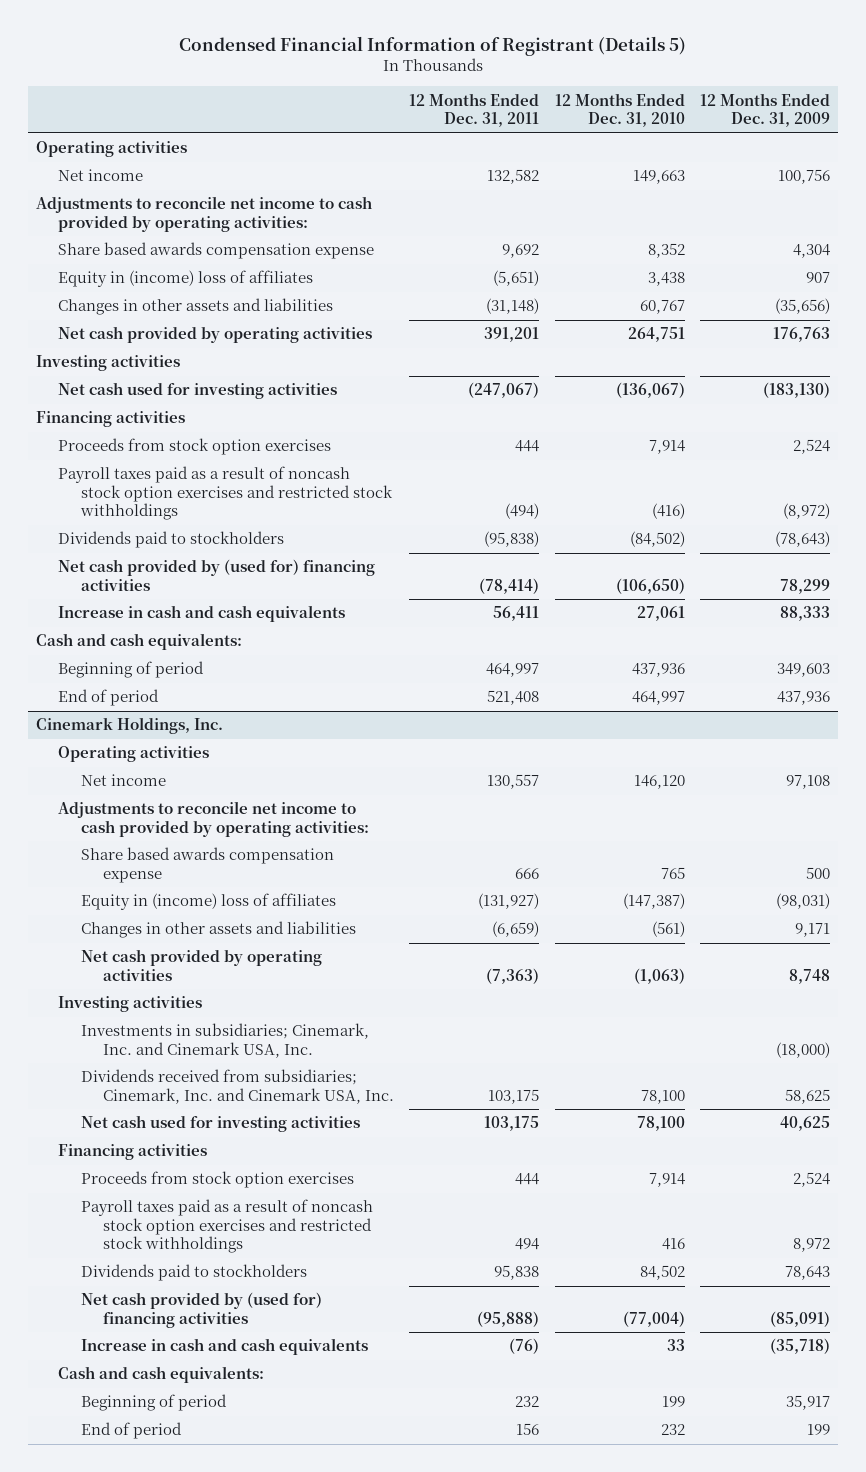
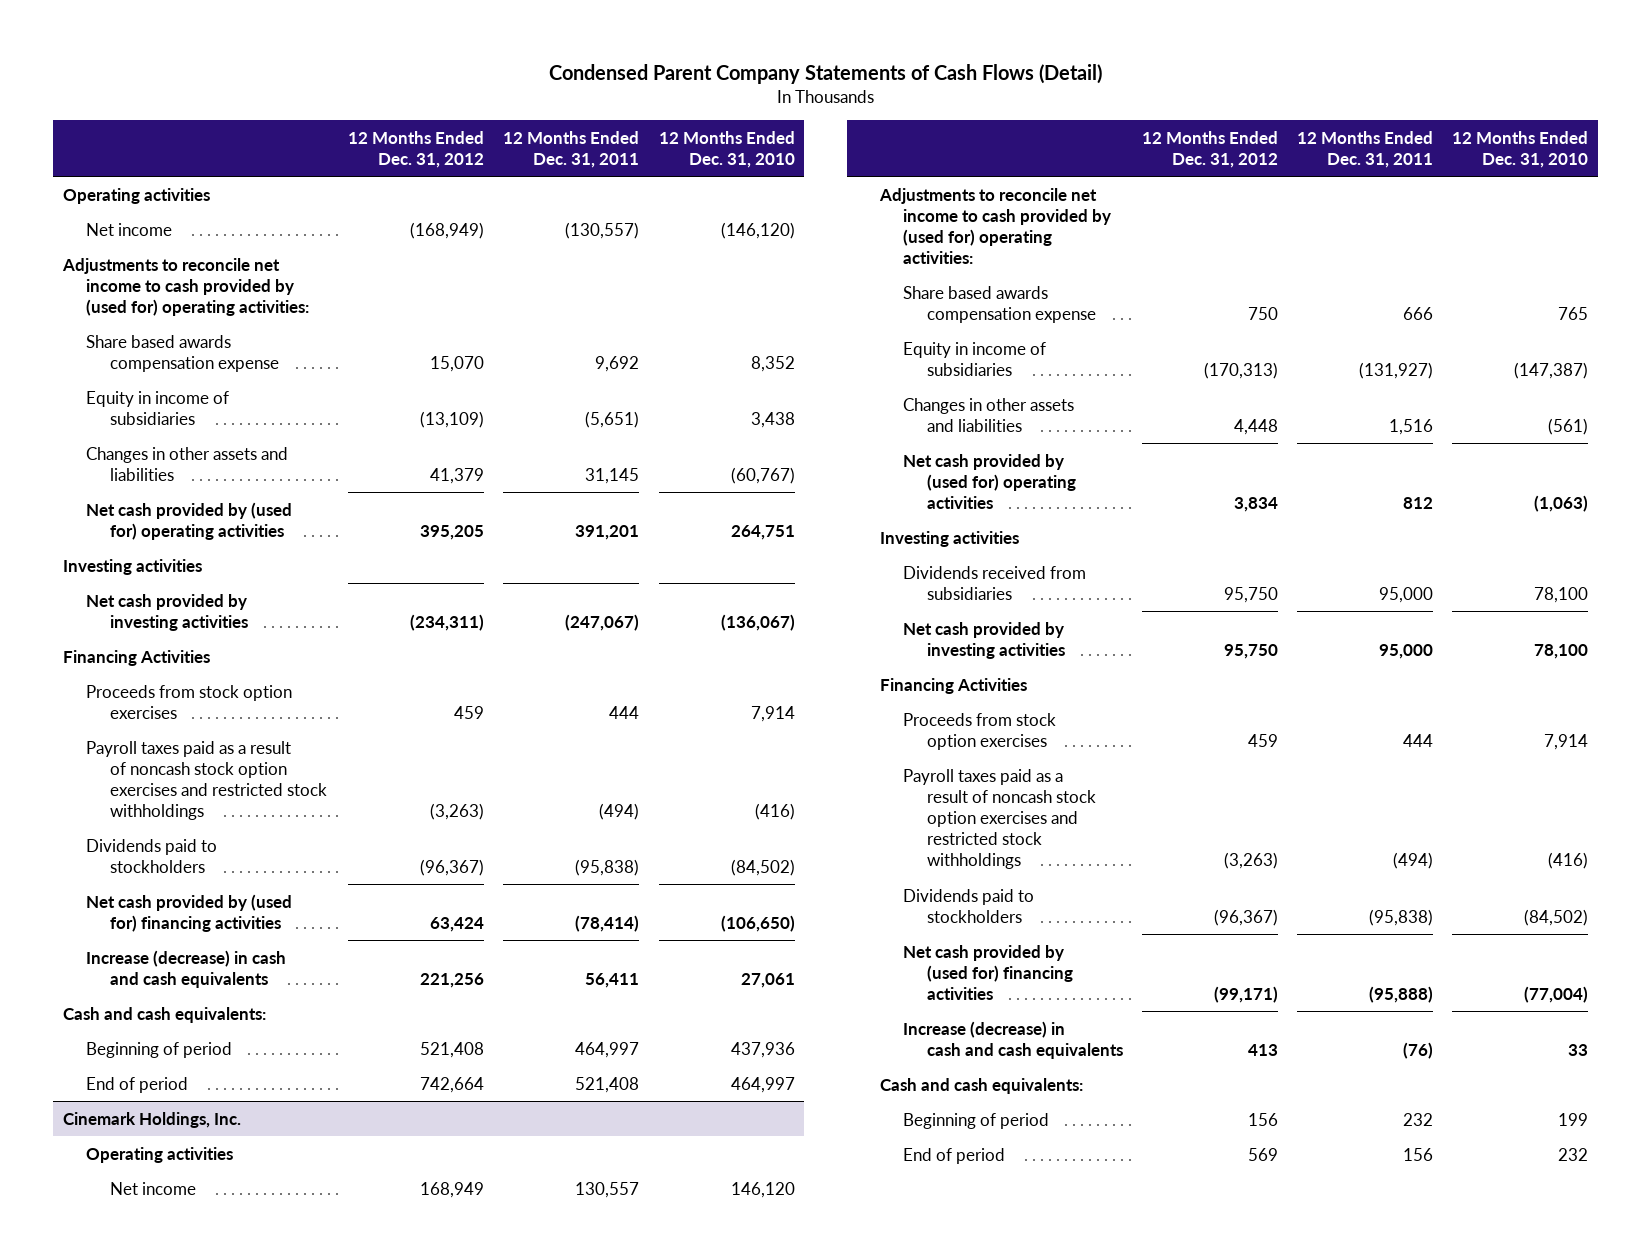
[178,36,686,57] Condensed Financial Information of Registrant (Details 5) -> [548,64,1102,85] Condensed Parent Company Statements of Cash Flows (Detail)
[699,92,830,128] 12 Months Ended Dec. 31, 2009 -> none
none -> [348,130,485,169] 12 Months Ended Dec. 31, 2012
[487,169,540,185] 132,582 -> [565,221,640,239] (130,557)
[632,170,685,185] 149,663 -> [720,221,795,239] (146,120)
[35,196,372,232] Adjustments to reconcile net income to cash provided by operating activities: -> [62,257,310,316] Adjustments to reconcile net income to cash provided by (used for) operating activities:
[58,270,314,288] Equity in (income) loss of affiliates -> [86,390,230,425] Equity in income of subsidiaries
[486,298,540,315] (31,148) -> [585,467,640,484] 31,145
[639,300,685,315] 60,767 -> [730,466,795,484] (60,767)
[58,326,373,344] Net cash provided by operating activities -> [86,501,293,540] Net cash provided by (used for) operating activities
[58,382,338,400] Net cash used for investing activities -> [86,593,248,631] Net cash provided by investing activities
[35,411,185,428] Financing activities -> [63,649,211,666] Financing Activities
[58,605,346,623] Increase in cash and cash equivalents -> [86,949,287,988] Increase (decrease) in cash and cash equivalents
[58,801,369,837] Adjustments to reconcile net income to cash provided by operating activities: -> [879,187,1112,265] Adjustments to reconcile net income to cash provided by (used for) operating activities:
[80,893,336,911] Equity in (income) loss of affiliates -> [903,341,1047,376] Equity in income of subsidiaries
[492,921,540,938] (6,659) -> [1389,418,1434,435] 1,516
[80,949,322,981] Net cash provided by operating activities -> [903,453,1076,509] Net cash provided by (used for) operating activities
[486,967,540,984] (7,363) -> [1403,496,1434,509] 812
[80,1023,369,1058] Investments in subsidiaries; Cinemark, Inc. and Cinemark USA, Inc. -> none
[80,1069,395,1104] Dividends received from subsidiaries; Cinemark, Inc. and Cinemark USA, Inc. -> [903,565,1087,600] Dividends received from subsidiaries
[488,1088,540,1104] 103,175 -> [1379,586,1434,603] 95,000
[80,1115,360,1133] Net cash used for investing activities -> [903,621,1065,659] Net cash provided by investing activities
[484,1116,540,1132] 103,175 -> [1379,643,1434,659] 95,000
[58,1144,208,1161] Financing activities -> [880,677,1028,694] Financing Activities
[515,1238,540,1251] 494 -> [1393,852,1434,870] (494)
[661,1238,685,1251] 416 -> [1548,852,1589,870] (416)
[494,1265,540,1281] 95,838 -> [1369,908,1434,926] (95,838)
[639,1265,685,1281] 84,502 -> [1524,908,1589,926] (84,502)
[80,1338,368,1356] Increase in cash and cash equivalents -> [903,1020,1123,1059] Increase (decrease) in cash and cash equivalents

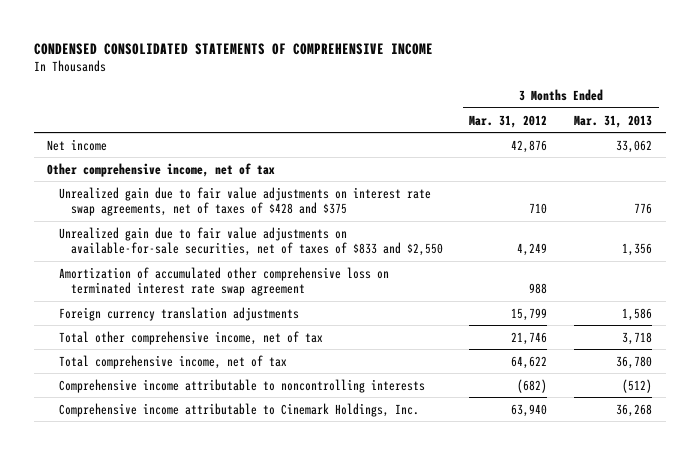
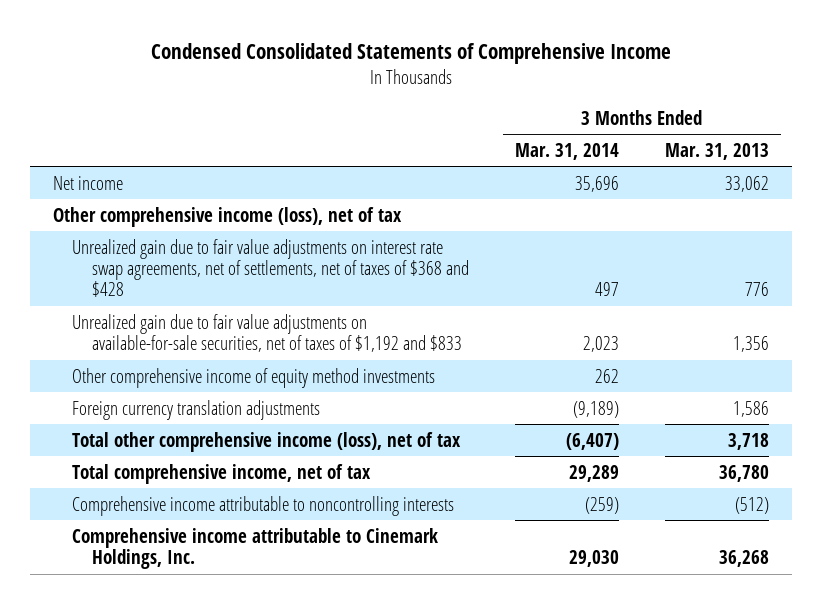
[33,42,433,55] CONDENSED CONSOLIDATED STATEMENTS OF COMPREHENSIVE INCOME -> [151,42,672,64] Condensed Consolidated Statements of Comprehensive Income
[469,114,548,128] Mar. 31, 2012 -> none
none -> [514,142,619,160] Mar. 31, 2014
[58,266,389,297] Amortization of accumulated other comprehensive loss on terminated interest rate swap agreement -> none
[47,162,276,177] Other comprehensive income, net of tax -> [53,206,403,227] Other comprehensive income (loss), net of tax
[58,186,431,217] Unrealized gain due to fair value adjustments on interest rate swap agreements, net of taxes of $428 and $375 -> [72,238,469,298] Unrealized gain due to fair value adjustments on interest rate swap agreements, net of settlements, net of taxes of $368 and $428
[58,226,443,257] Unrealized gain due to fair value adjustments on available-for-sale securities, net of taxes of $833 and $2,550 -> [72,313,462,353] Unrealized gain due to fair value adjustments on available-for-sale securities, net of taxes of $1,192 and $833
none -> [72,367,436,388] Other comprehensive income of equity method investments
[58,330,323,345] Total other comprehensive income, net of tax -> [72,431,462,452] Total other comprehensive income (loss), net of tax

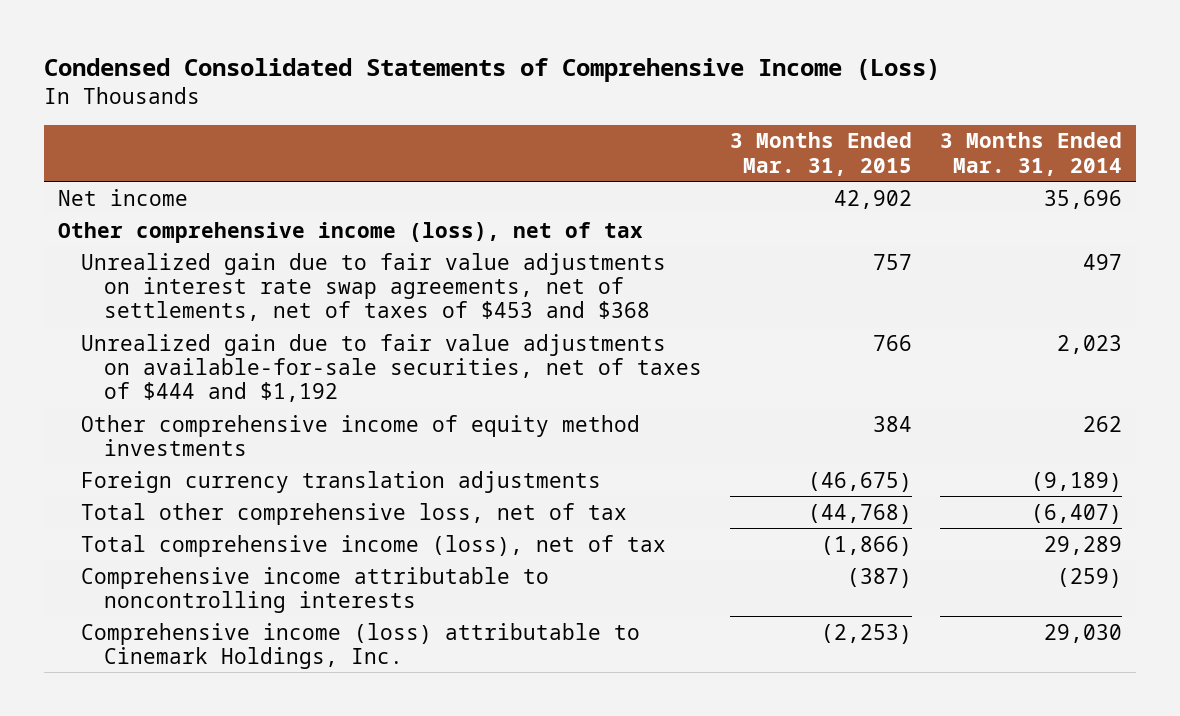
[151,42,672,64] Condensed Consolidated Statements of Comprehensive Income -> [43,57,940,82] Condensed Consolidated Statements of Comprehensive Income (Loss)
[665,142,770,160] Mar. 31, 2013 -> none
none -> [730,132,913,176] 3 Months Ended Mar. 31, 2015
[72,238,469,298] Unrealized gain due to fair value adjustments on interest rate swap agreements, net of settlements, net of taxes of $368 and $428 -> [80,252,666,322] Unrealized gain due to fair value adjustments on interest rate swap agreements, net of settlements, net of taxes of $453 and $368
[72,313,462,353] Unrealized gain due to fair value adjustments on available-for-sale securities, net of taxes of $1,192 and $833 -> [80,333,703,403] Unrealized gain due to fair value adjustments on available-for-sale securities, net of taxes of $444 and $1,192
[72,431,462,452] Total other comprehensive income (loss), net of tax -> [80,502,627,525] Total other comprehensive loss, net of tax
[72,463,372,484] Total comprehensive income, net of tax -> [80,534,666,557] Total comprehensive income (loss), net of tax
[72,527,439,570] Comprehensive income attributable to Cinemark Holdings, Inc. -> [80,622,640,669] Comprehensive income (loss) attributable to Cinemark Holdings, Inc.

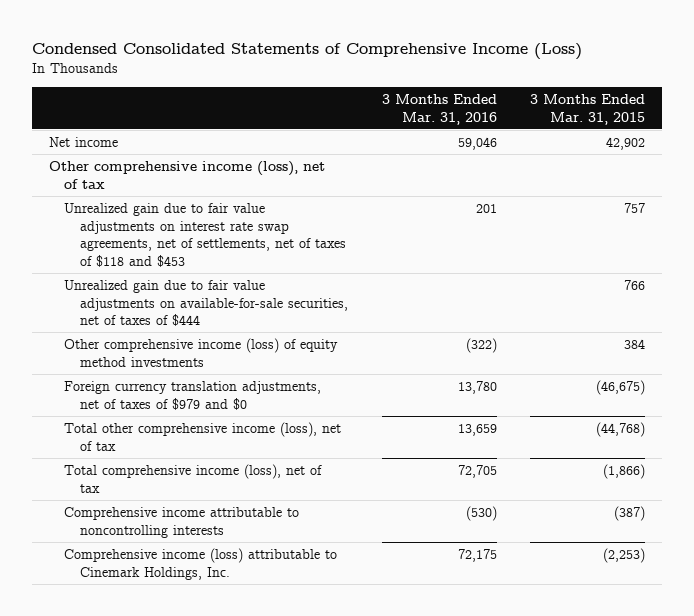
[940,132,1123,176] 3 Months Ended Mar. 31, 2014 -> none
none -> [381,93,497,125] 3 Months Ended Mar. 31, 2016
[80,252,666,322] Unrealized gain due to fair value adjustments on interest rate swap agreements, net of settlements, net of taxes of $453 and $368 -> [64,202,347,268] Unrealized gain due to fair value adjustments on interest rate swap agreements, net of settlements, net of taxes of $118 and $453
[80,333,703,403] Unrealized gain due to fair value adjustments on available-for-sale securities, net of taxes of $444 and $1,192 -> [64,279,349,327] Unrealized gain due to fair value adjustments on available-for-sale securities, net of taxes of $444
[80,414,640,456] Other comprehensive income of equity method investments -> [64,337,339,367] Other comprehensive income (loss) of equity method investments
[80,470,601,493] Foreign currency translation adjustments -> [64,380,322,410] Foreign currency translation adjustments, net of taxes of $979 and $0
[80,502,627,525] Total other comprehensive loss, net of tax -> [64,421,342,451] Total other comprehensive income (loss), net of tax

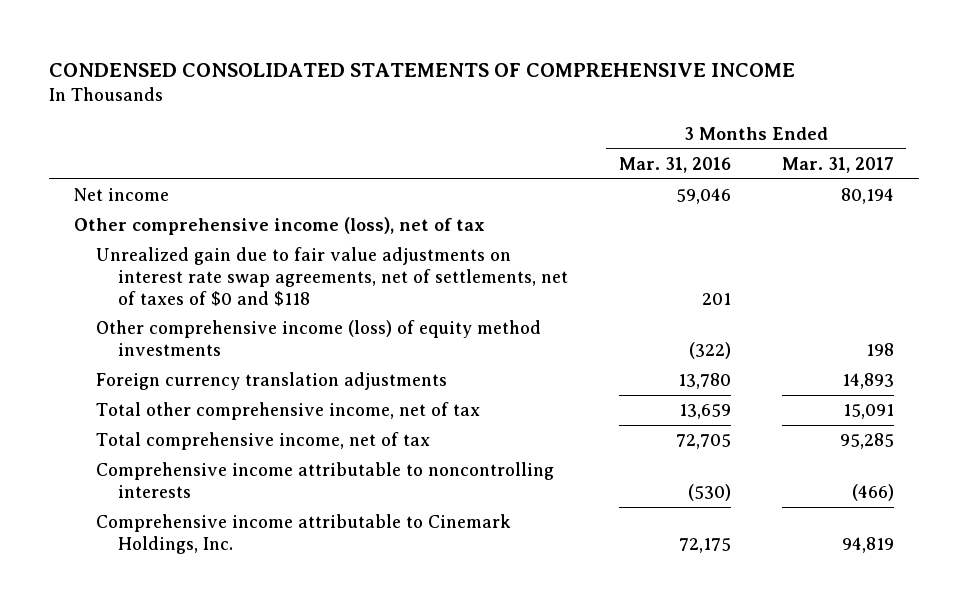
[32,42,583,60] Condensed Consolidated Statements of Comprehensive Income (Loss) -> [49,62,796,77] CONDENSED CONSOLIDATED STATEMENTS OF COMPREHENSIVE INCOME
[530,93,646,125] 3 Months Ended Mar. 31, 2015 -> none
none -> [781,156,894,173] Mar. 31, 2017
[64,279,349,327] Unrealized gain due to fair value adjustments on available-for-sale securities, net of taxes of $444 -> none
[64,202,347,268] Unrealized gain due to fair value adjustments on interest rate swap agreements, net of settlements, net of taxes of $118 and $453 -> [96,247,568,306] Unrealized gain due to fair value adjustments on interest rate swap agreements, net of settlements, net of taxes of $0 and $118
[64,380,322,410] Foreign currency translation adjustments, net of taxes of $979 and $0 -> [96,372,448,391] Foreign currency translation adjustments
[64,421,342,451] Total other comprehensive income (loss), net of tax -> [96,402,481,421] Total other comprehensive income, net of tax
[64,463,323,493] Total comprehensive income (loss), net of tax -> [96,432,431,451] Total comprehensive income, net of tax
[64,547,338,580] Comprehensive income (loss) attributable to Cinemark Holdings, Inc. -> [96,514,512,554] Comprehensive income attributable to Cinemark Holdings, Inc.

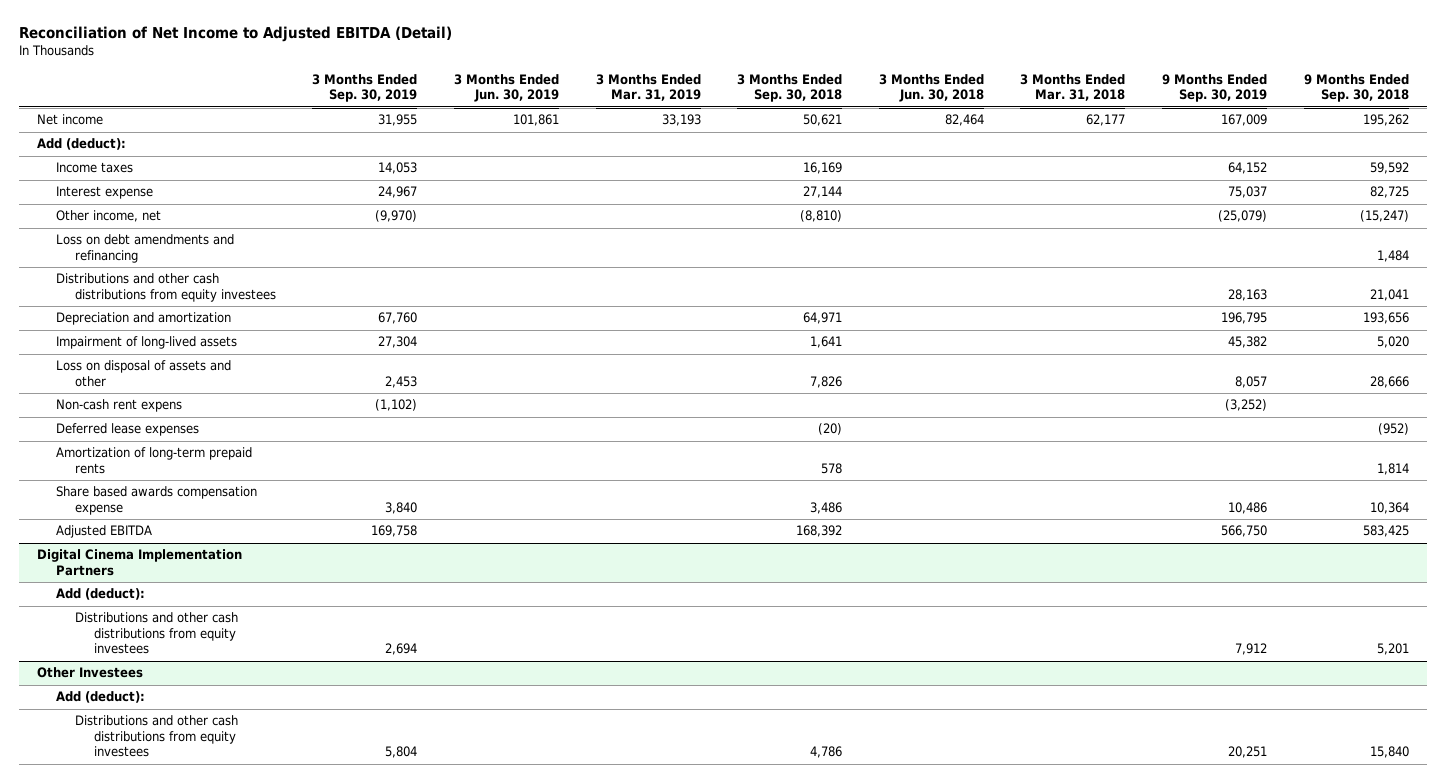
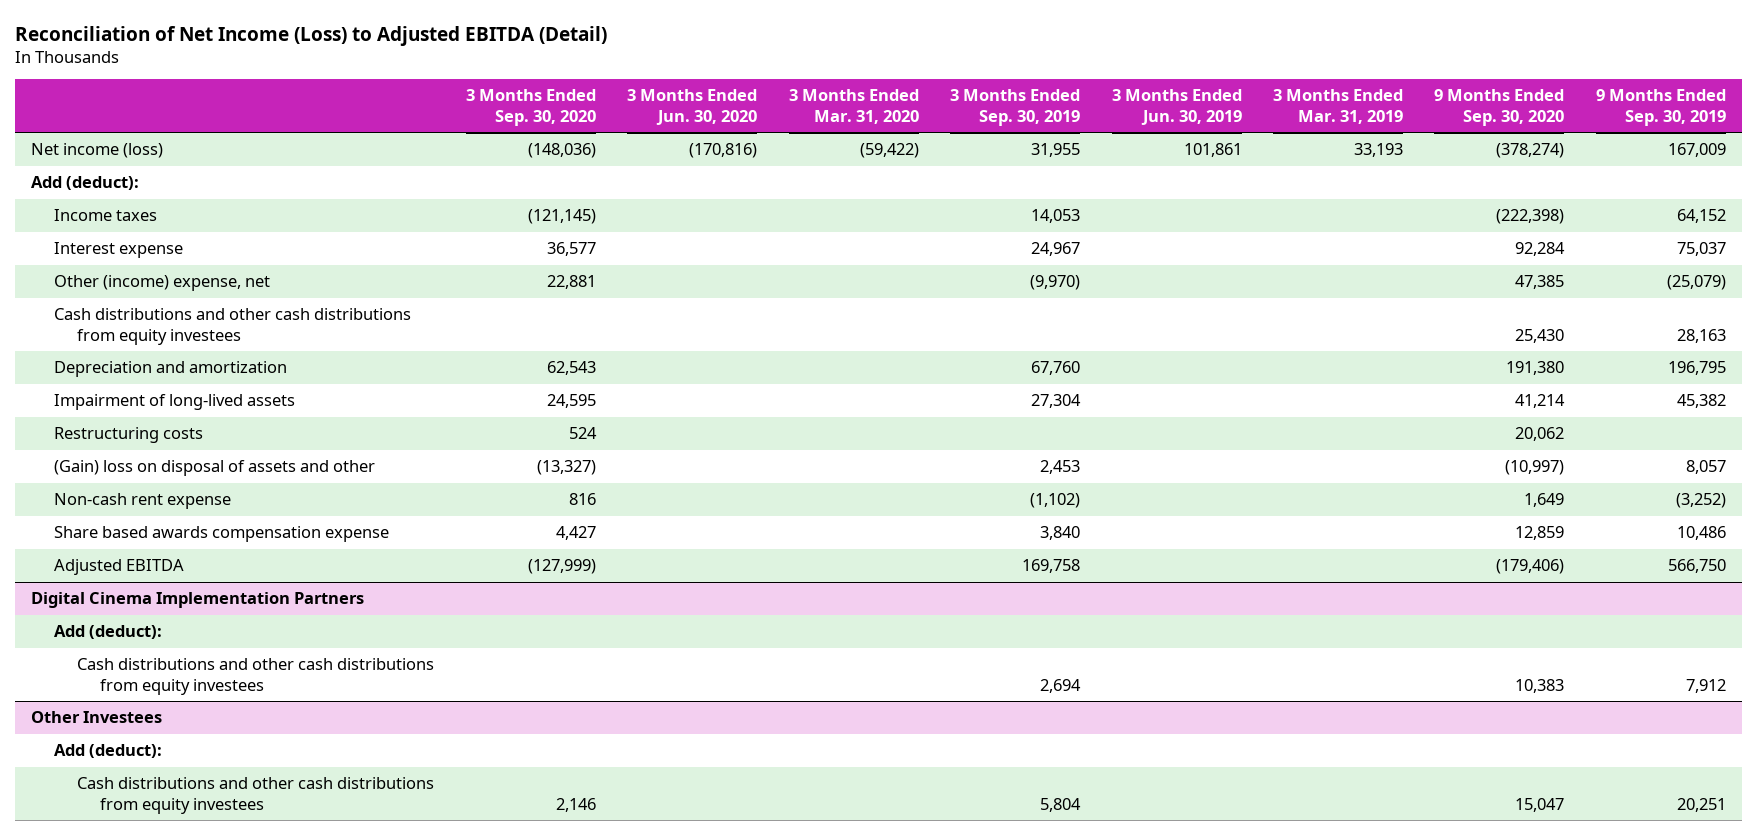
[18,26,452,43] Reconciliation of Net Income to Adjusted EBITDA (Detail) -> [15,25,608,46] Reconciliation of Net Income (Loss) to Adjusted EBITDA (Detail)
[737,73,843,103] 3 Months Ended Sep. 30, 2018 -> none
[878,73,984,103] 3 Months Ended Jun. 30, 2018 -> none
[1020,73,1126,102] 3 Months Ended Mar. 31, 2018 -> none
[1303,73,1409,103] 9 Months Ended Sep. 30, 2018 -> none
none -> [465,89,596,126] 3 Months Ended Sep. 30, 2020
none -> [627,89,758,125] 3 Months Ended Jun. 30, 2020
none -> [788,89,919,124] 3 Months Ended Mar. 31, 2020
none -> [1434,89,1565,126] 9 Months Ended Sep. 30, 2020
[37,114,104,126] Net income -> [31,143,164,159] Net income (loss)
[55,234,234,263] Loss on debt amendments and refinancing -> none
[55,210,161,223] Other income, net -> [54,275,271,292] Other (income) expense, net
[55,273,276,302] Distributions and other cash distributions from equity investees -> [54,308,412,345] Cash distributions and other cash distributions from equity investees
[55,423,199,437] Deferred lease expenses -> none
[55,447,252,474] Amortization of long-term prepaid rents -> none
none -> [54,427,204,444] Restructuring costs
[55,360,231,387] Loss on disposal of assets and other -> [54,460,376,477] (Gain) loss on disposal of assets and other
[55,399,182,413] Non-cash rent expens -> [54,493,232,510] Non-cash rent expense
[74,612,238,655] Distributions and other cash distributions from equity investees -> [77,658,435,695] Cash distributions and other cash distributions from equity investees
[74,715,238,758] Distributions and other cash distributions from equity investees -> [77,777,435,814] Cash distributions and other cash distributions from equity investees

